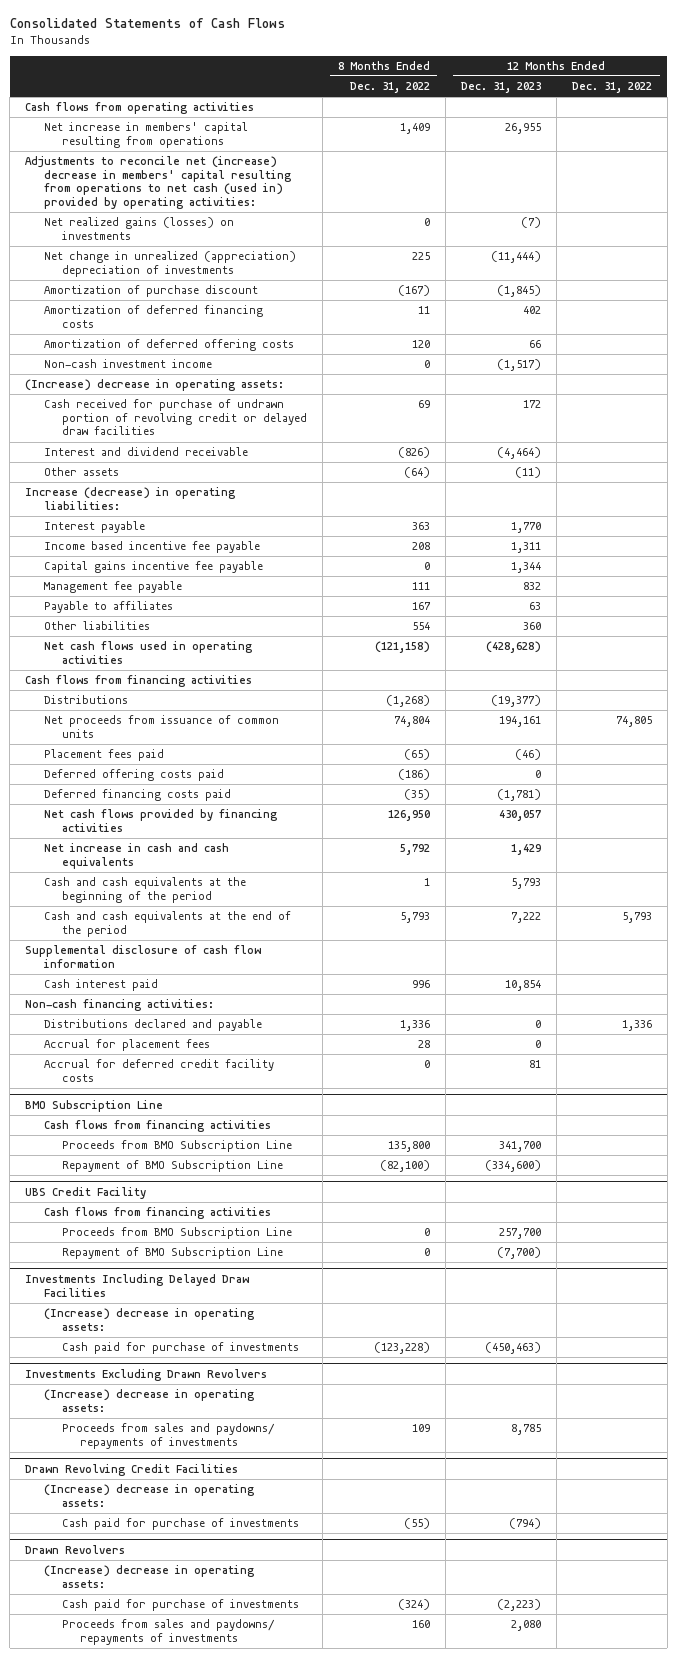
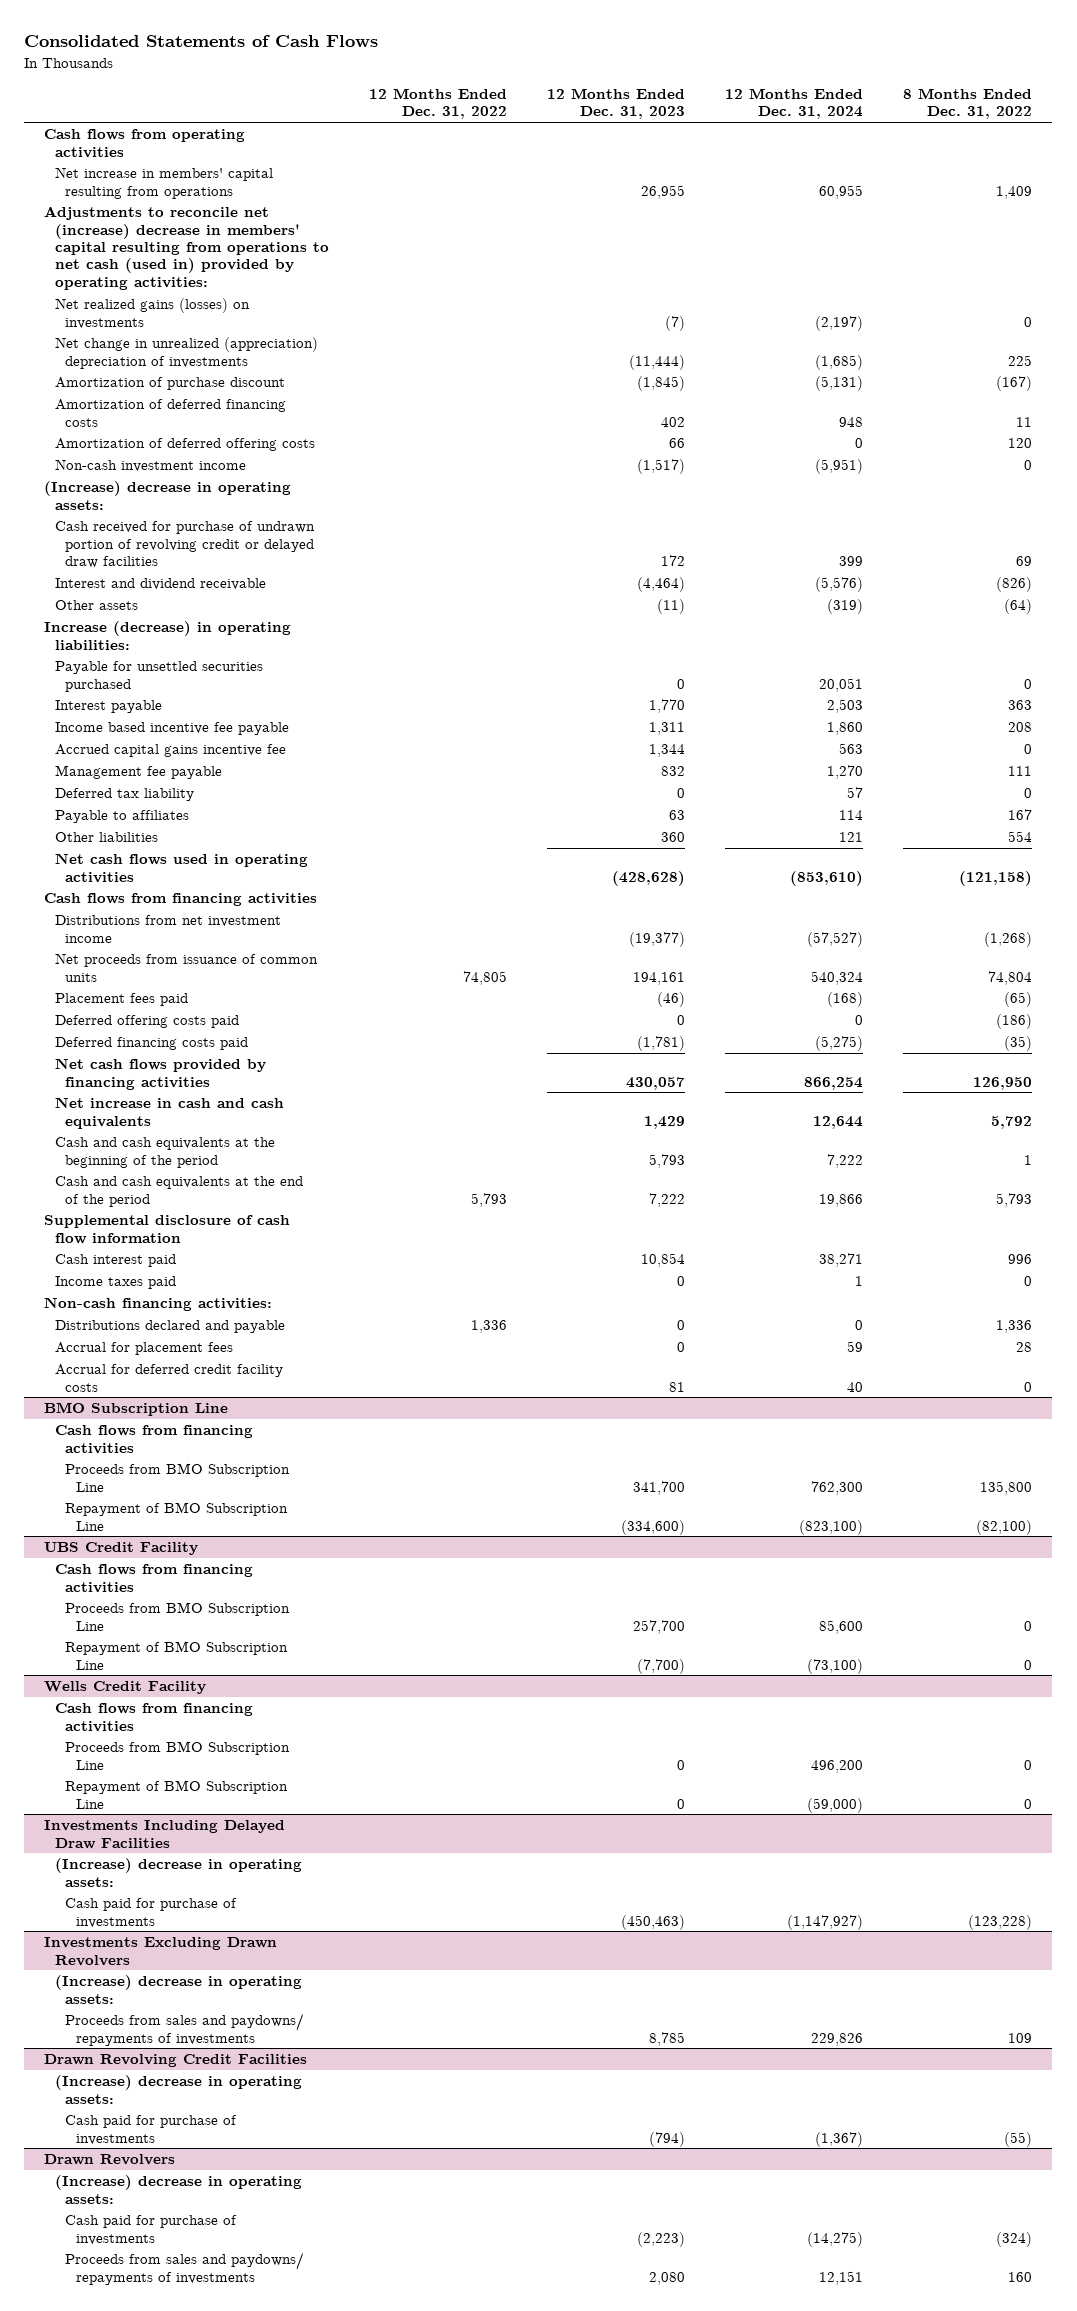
none -> [725,88,864,120] 12 Months Ended Dec. 31, 2024
none -> [54,661,263,692] Payable for unsettled securities purchased
[43,561,263,574] Capital gains incentive fee payable -> [54,744,286,758] Accrued capital gains incentive fee
none -> [54,788,194,802] Deferred tax liability
[43,695,128,705] Distributions -> [54,915,281,943] Distributions from net investment income
none -> [54,1276,176,1290] Income taxes paid
none -> [44,1681,207,1695] Wells Credit Facility
none -> [54,1703,253,1732] Cash flows from financing activities
none -> [65,1741,291,1770] Proceeds from BMO Subscription Line
none -> [65,1780,289,1809] Repayment of BMO Subscription Line

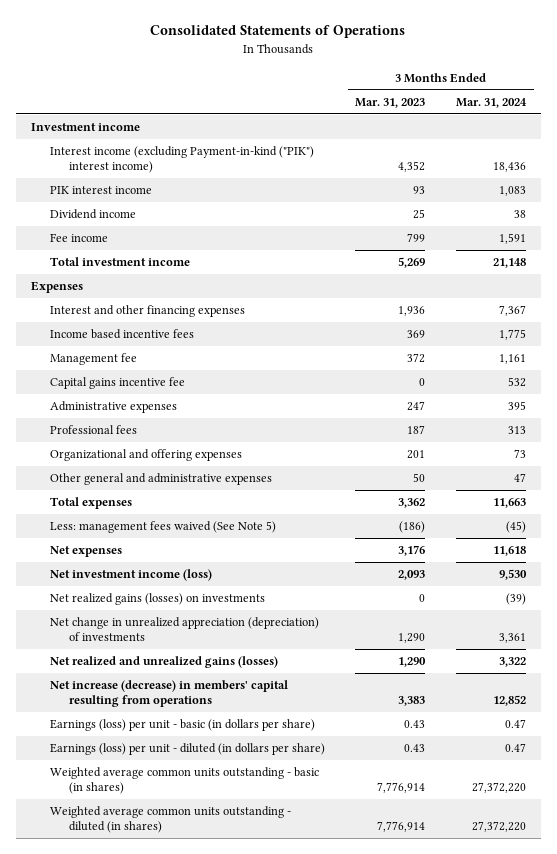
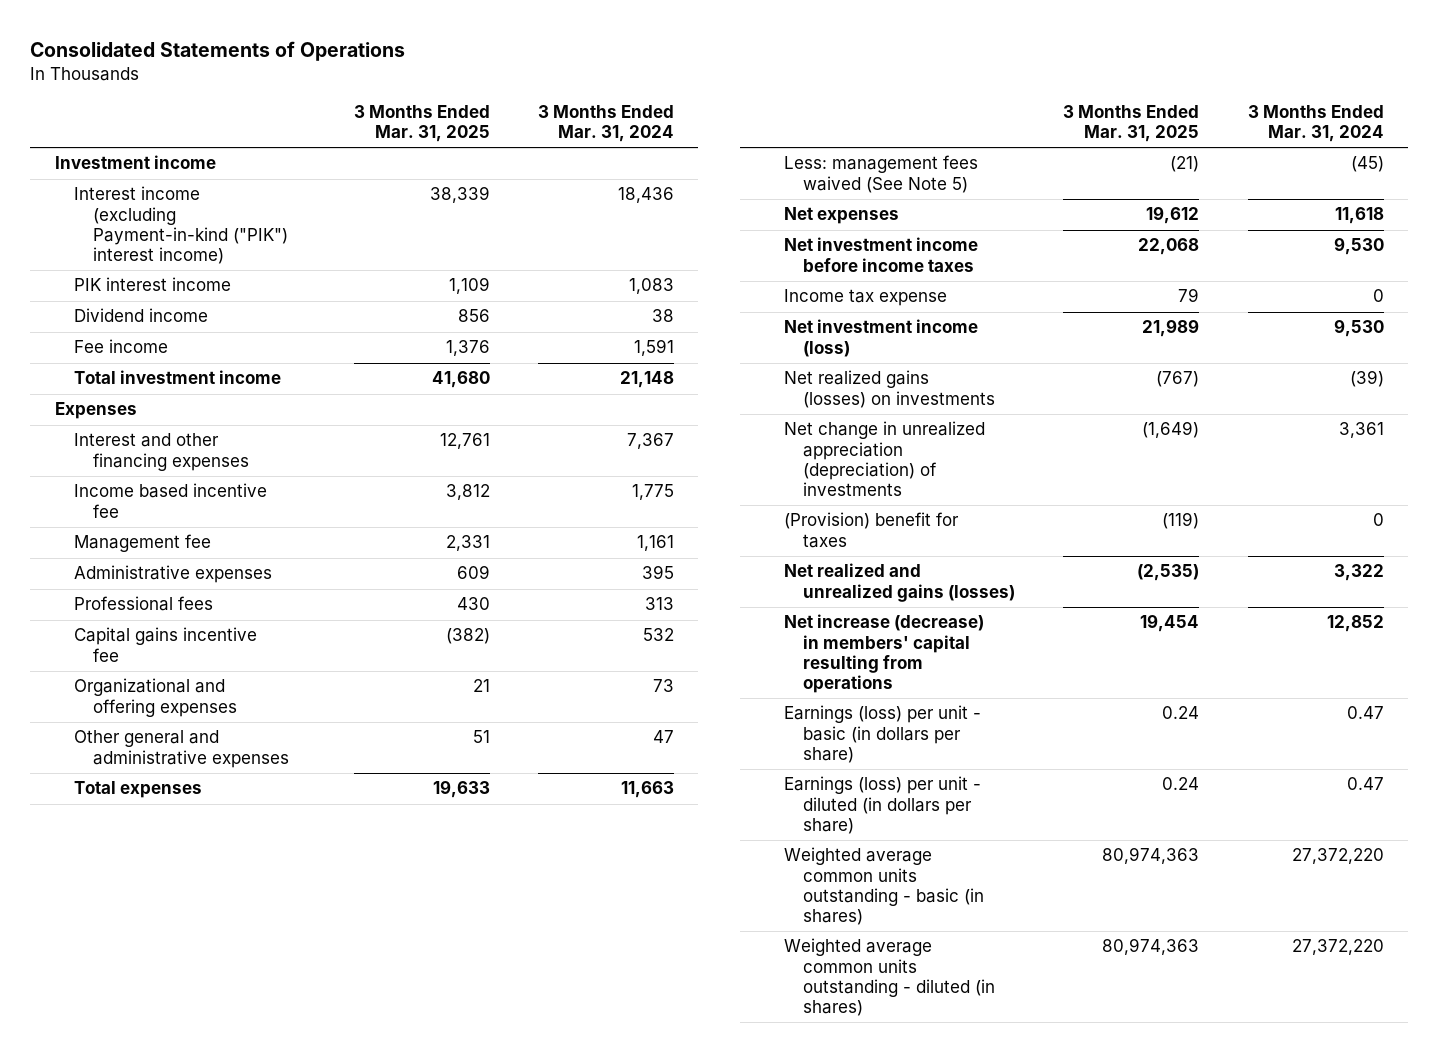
[355,97,426,108] Mar. 31, 2023 -> none
none -> [353,104,490,142] 3 Months Ended Mar. 31, 2025
[49,329,194,340] Income based incentive fees -> [74,483,268,518] Income based incentive fee
[49,377,185,390] Capital gains incentive fee -> [74,627,258,662] Capital gains incentive fee
none -> [783,237,978,272] Net investment income before income taxes
none -> [783,289,947,307] Income tax expense
none -> [783,512,959,548] (Provision) benefit for taxes

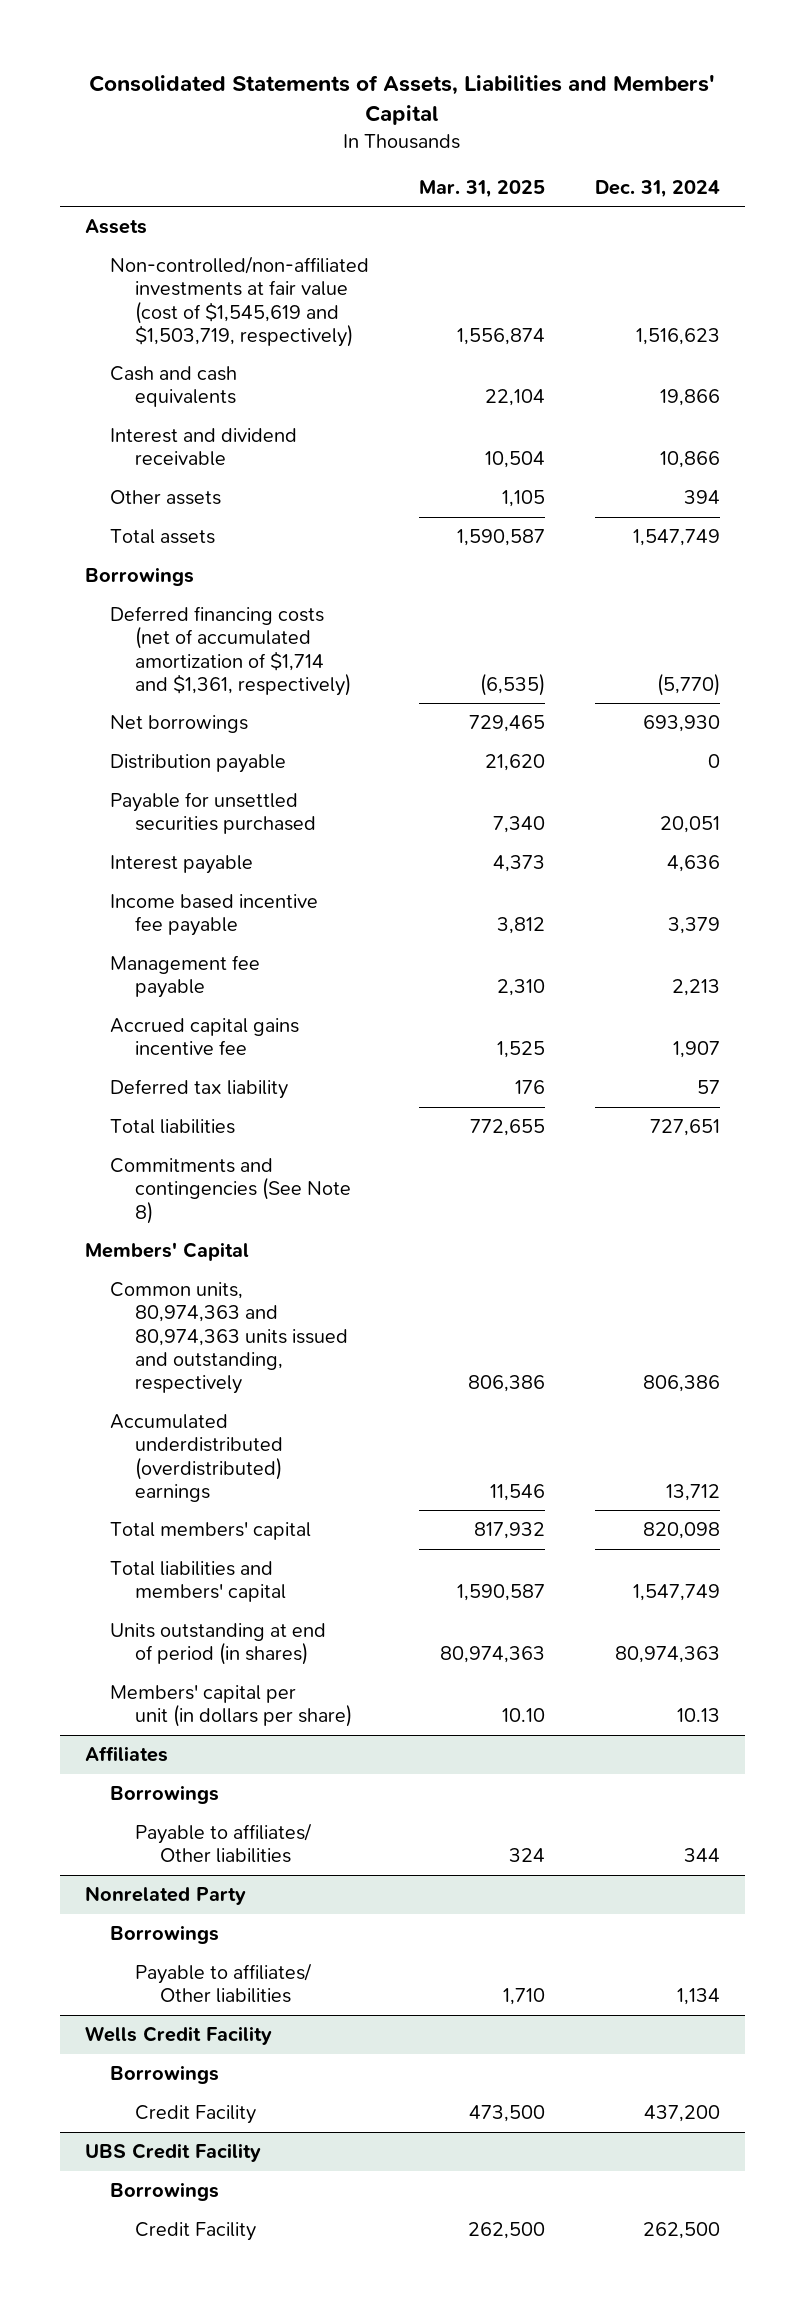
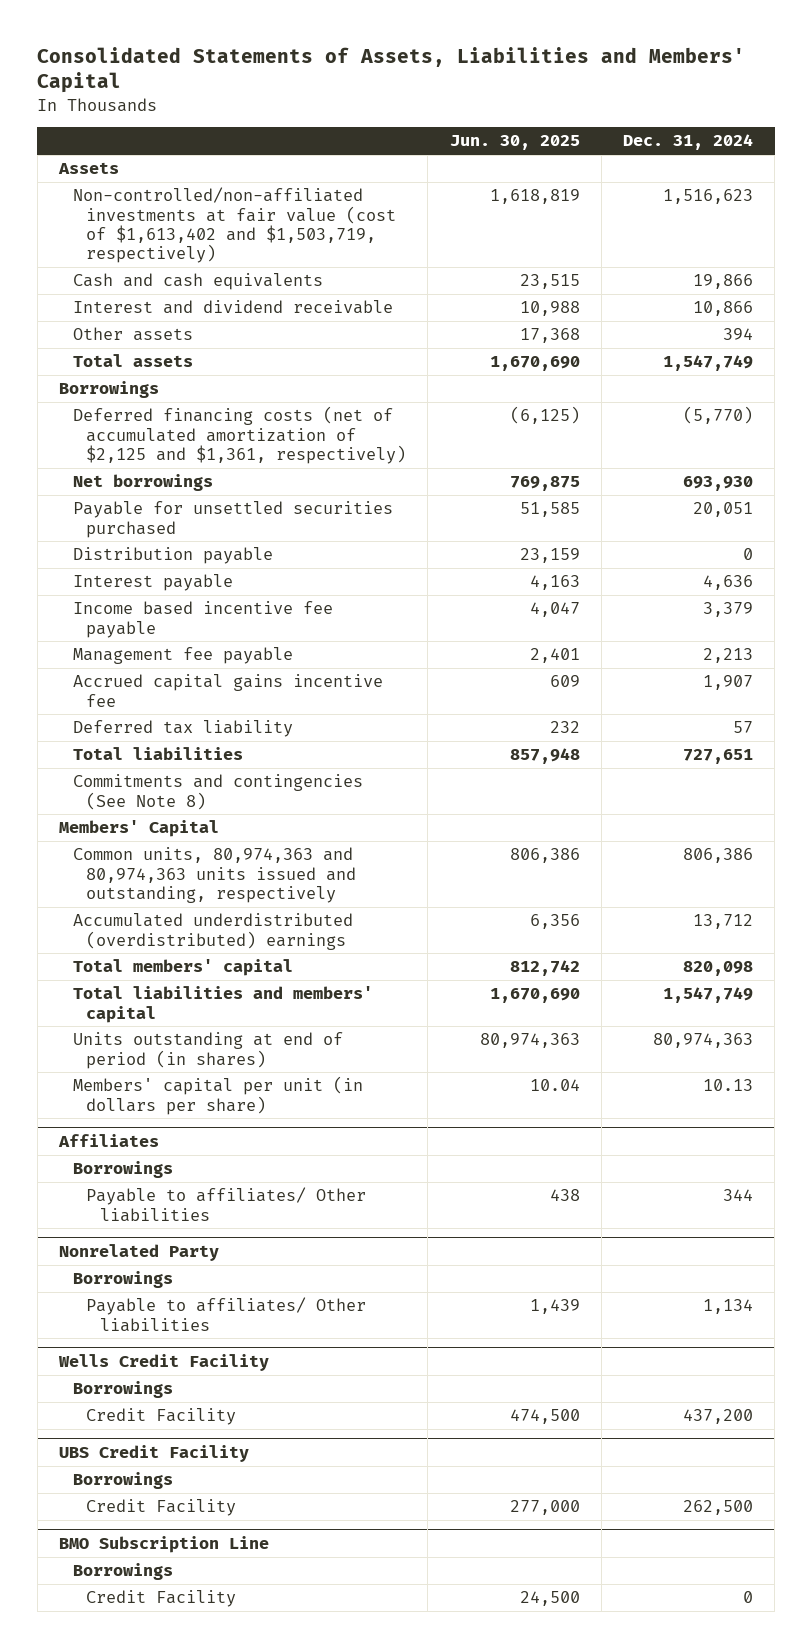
[418,179,545,198] Mar. 31, 2025 -> none
none -> [449,135,580,151] Jun. 30, 2025
[109,256,369,347] Non-controlled/non-affiliated investments at fair value (cost of $1,545,619 and $1,503,719, respectively) -> [72,187,397,263] Non-controlled/non-affiliated investments at fair value (cost of $1,613,402 and $1,503,719, respectively)
[109,606,352,696] Deferred financing costs (net of accumulated amortization of $1,714 and $1,361, respectively) -> [72,406,407,464] Deferred financing costs (net of accumulated amortization of $2,125 and $1,361, respectively)
[109,754,286,774] Distribution payable -> [72,547,273,565] Distribution payable
none -> [59,1535,270,1553] BMO Subscription Line
none -> [72,1563,173,1581] Borrowings
none -> [86,1590,237,1608] Credit Facility

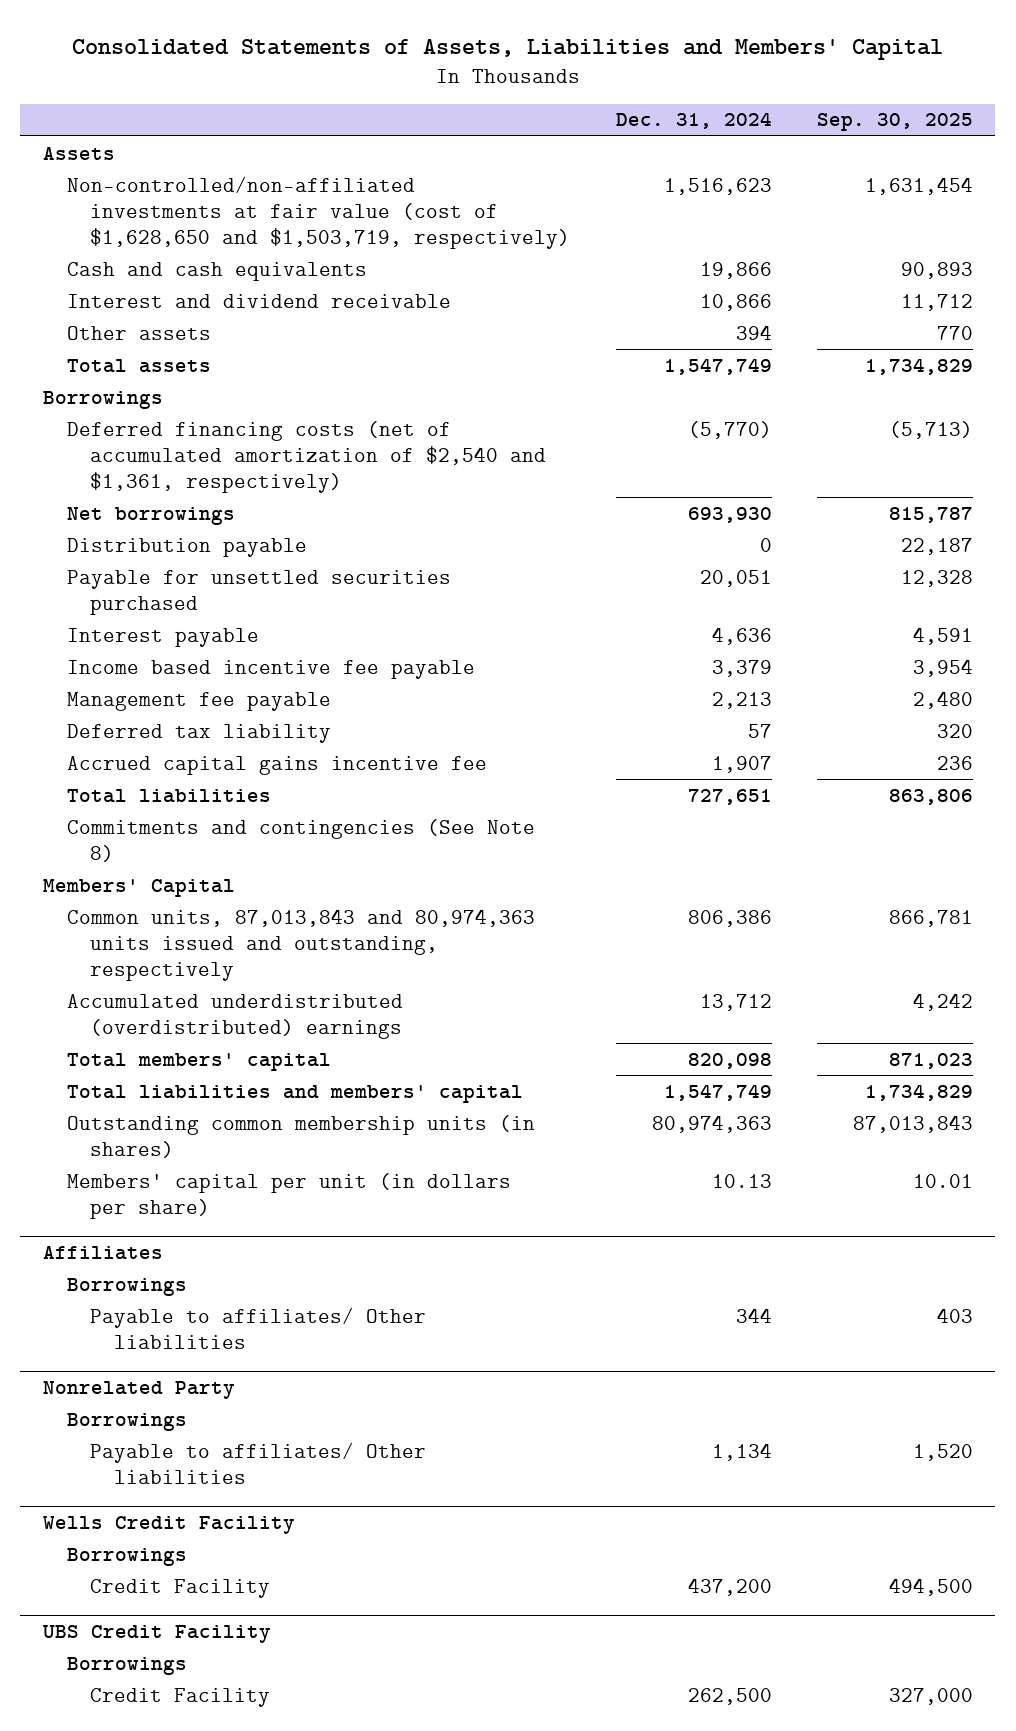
[449,135,580,151] Jun. 30, 2025 -> none
none -> [816,113,973,132] Sep. 30, 2025
[72,187,397,263] Non-controlled/non-affiliated investments at fair value (cost of $1,613,402 and $1,503,719, respectively) -> [66,175,571,249] Non-controlled/non-affiliated investments at fair value (cost of $1,628,650 and $1,503,719, respectively)
[72,406,407,464] Deferred financing costs (net of accumulated amortization of $2,125 and $1,361, respectively) -> [66,420,547,493] Deferred financing costs (net of accumulated amortization of $2,540 and $1,361, respectively)
[72,501,393,538] Payable for unsettled securities purchased -> [66,569,451,615] Payable for unsettled securities purchased
[72,674,383,707] Accrued capital gains incentive fee -> [66,755,487,775] Accrued capital gains incentive fee
[72,847,357,903] Common units, 80,974,363 and 80,974,363 units issued and outstanding, respectively -> [66,908,535,981] Common units, 87,013,843 and 80,974,363 units issued and outstanding, respectively
[72,1032,343,1069] Units outstanding at end of period (in shares) -> [66,1114,535,1158] Outstanding common membership units (in shares)
[59,1535,270,1553] BMO Subscription Line -> none
[72,1563,173,1581] Borrowings -> none
[86,1590,237,1608] Credit Facility -> none

